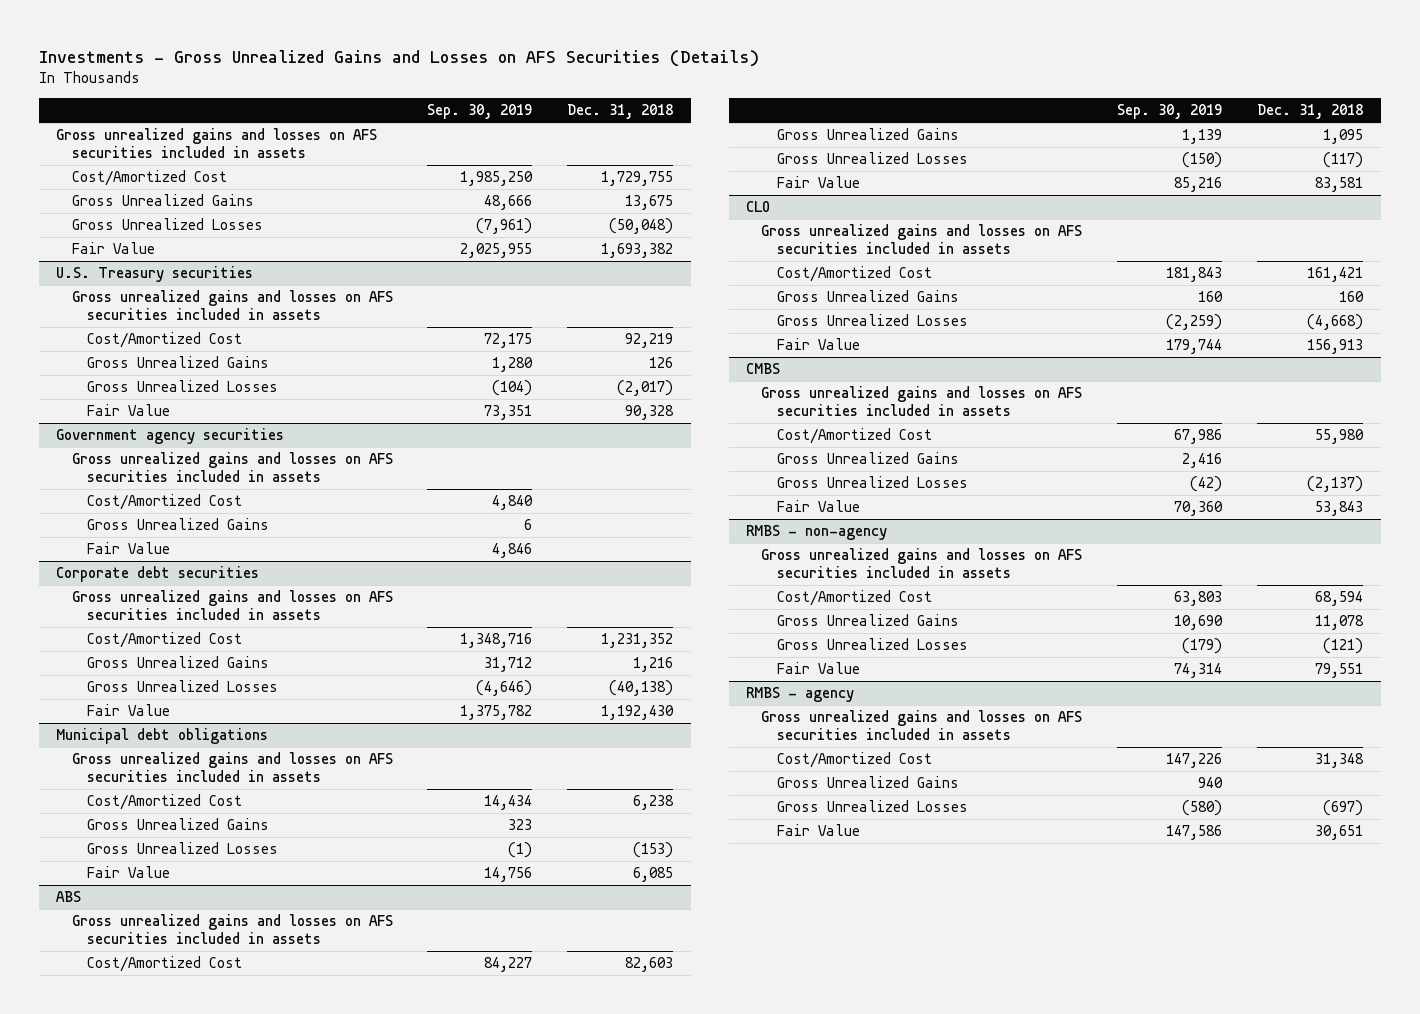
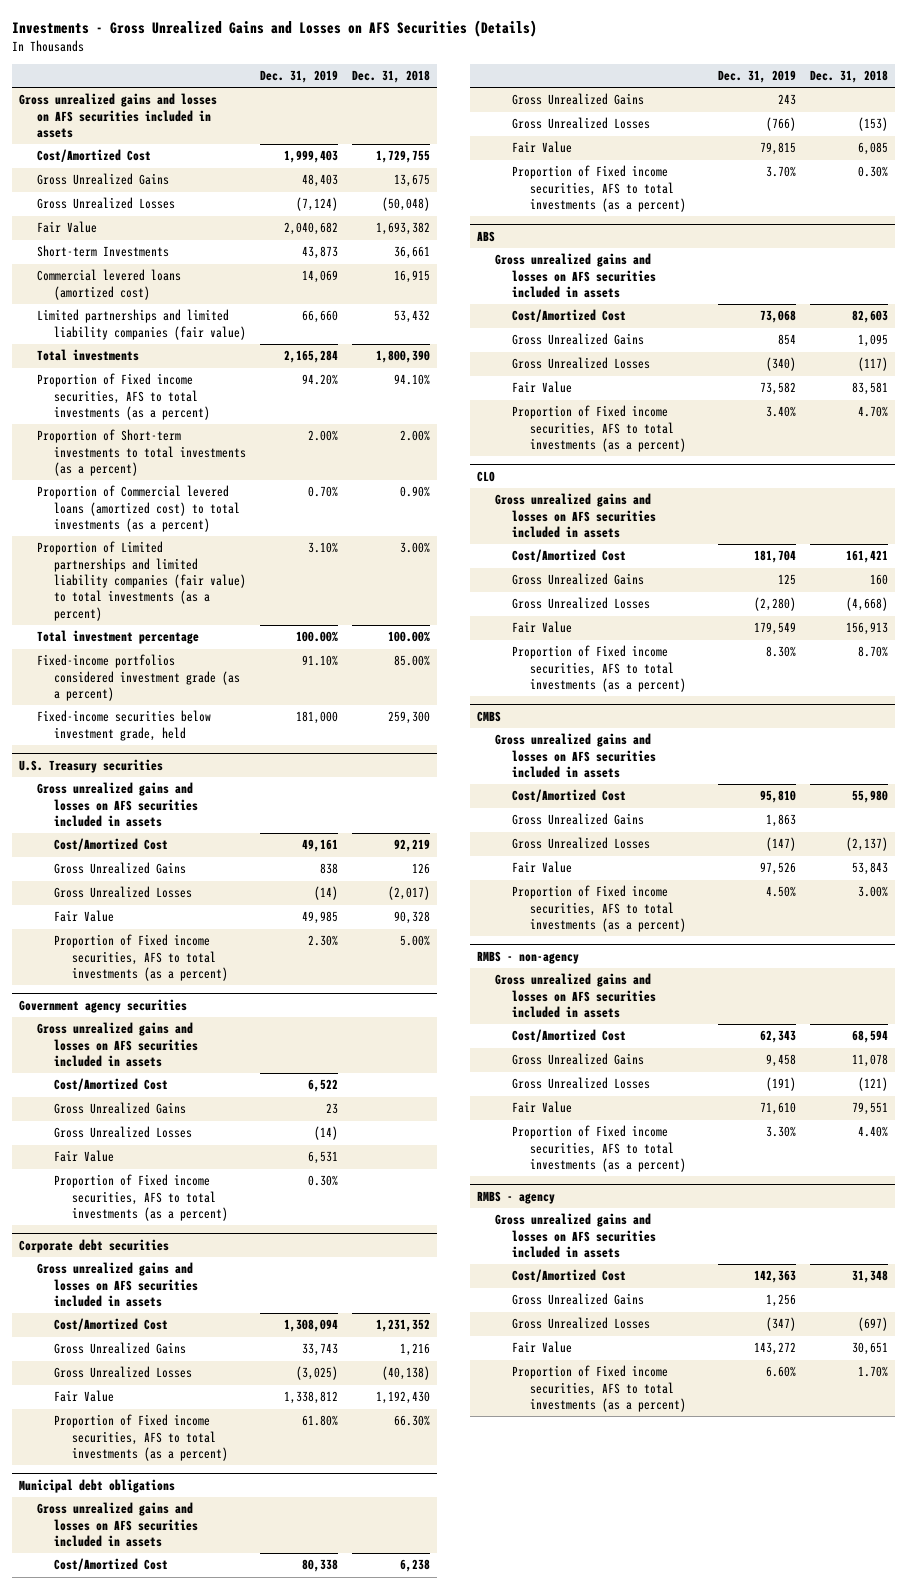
[427,104,533,120] Sep. 30, 2019 -> none
none -> [260,70,339,84] Dec. 31, 2019
none -> [36,245,169,258] Short-term Investments
none -> [36,269,181,300] Commercial levered loans (amortized cost)
none -> [36,309,247,340] Limited partnerships and limited liability companies (fair value)
none -> [36,349,139,362] Total investments
none -> [36,373,211,420] Proportion of Fixed income securities, AFS to total investments (as a percent)
none -> [36,429,247,476] Proportion of Short-term investments to total investments (as a percent)
none -> [36,485,241,532] Proportion of Commercial levered loans (amortized cost) to total investments (as a percent)
none -> [36,541,247,621] Proportion of Limited partnerships and limited liability companies (fair value) to total investments (as a percent)
none -> [36,630,199,645] Total investment percentage
none -> [36,654,241,701] Fixed-income portfolios considered investment grade (as a percent)
none -> [36,710,211,741] Fixed-income securities below investment grade, held
none -> [54,934,228,981] Proportion of Fixed income securities, AFS to total investments (as a percent)
none -> [54,1126,193,1139] Gross Unrealized Losses
none -> [54,1174,228,1221] Proportion of Fixed income securities, AFS to total investments (as a percent)
none -> [54,1414,228,1461] Proportion of Fixed income securities, AFS to total investments (as a percent)
none -> [512,165,686,212] Proportion of Fixed income securities, AFS to total investments (as a percent)
none -> [512,405,686,452] Proportion of Fixed income securities, AFS to total investments (as a percent)
none -> [512,645,686,692] Proportion of Fixed income securities, AFS to total investments (as a percent)
none -> [512,885,686,932] Proportion of Fixed income securities, AFS to total investments (as a percent)
none -> [512,1125,686,1172] Proportion of Fixed income securities, AFS to total investments (as a percent)
none -> [512,1365,686,1412] Proportion of Fixed income securities, AFS to total investments (as a percent)

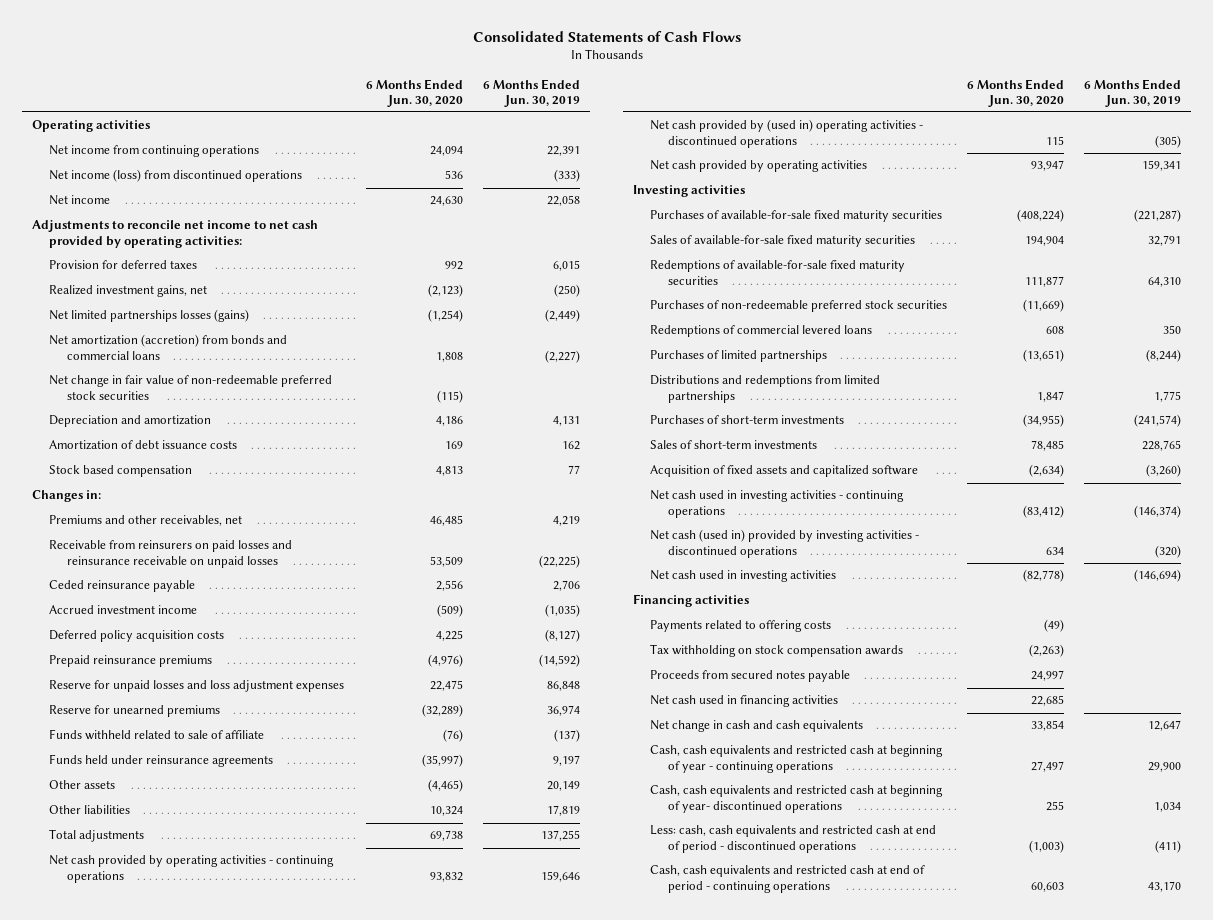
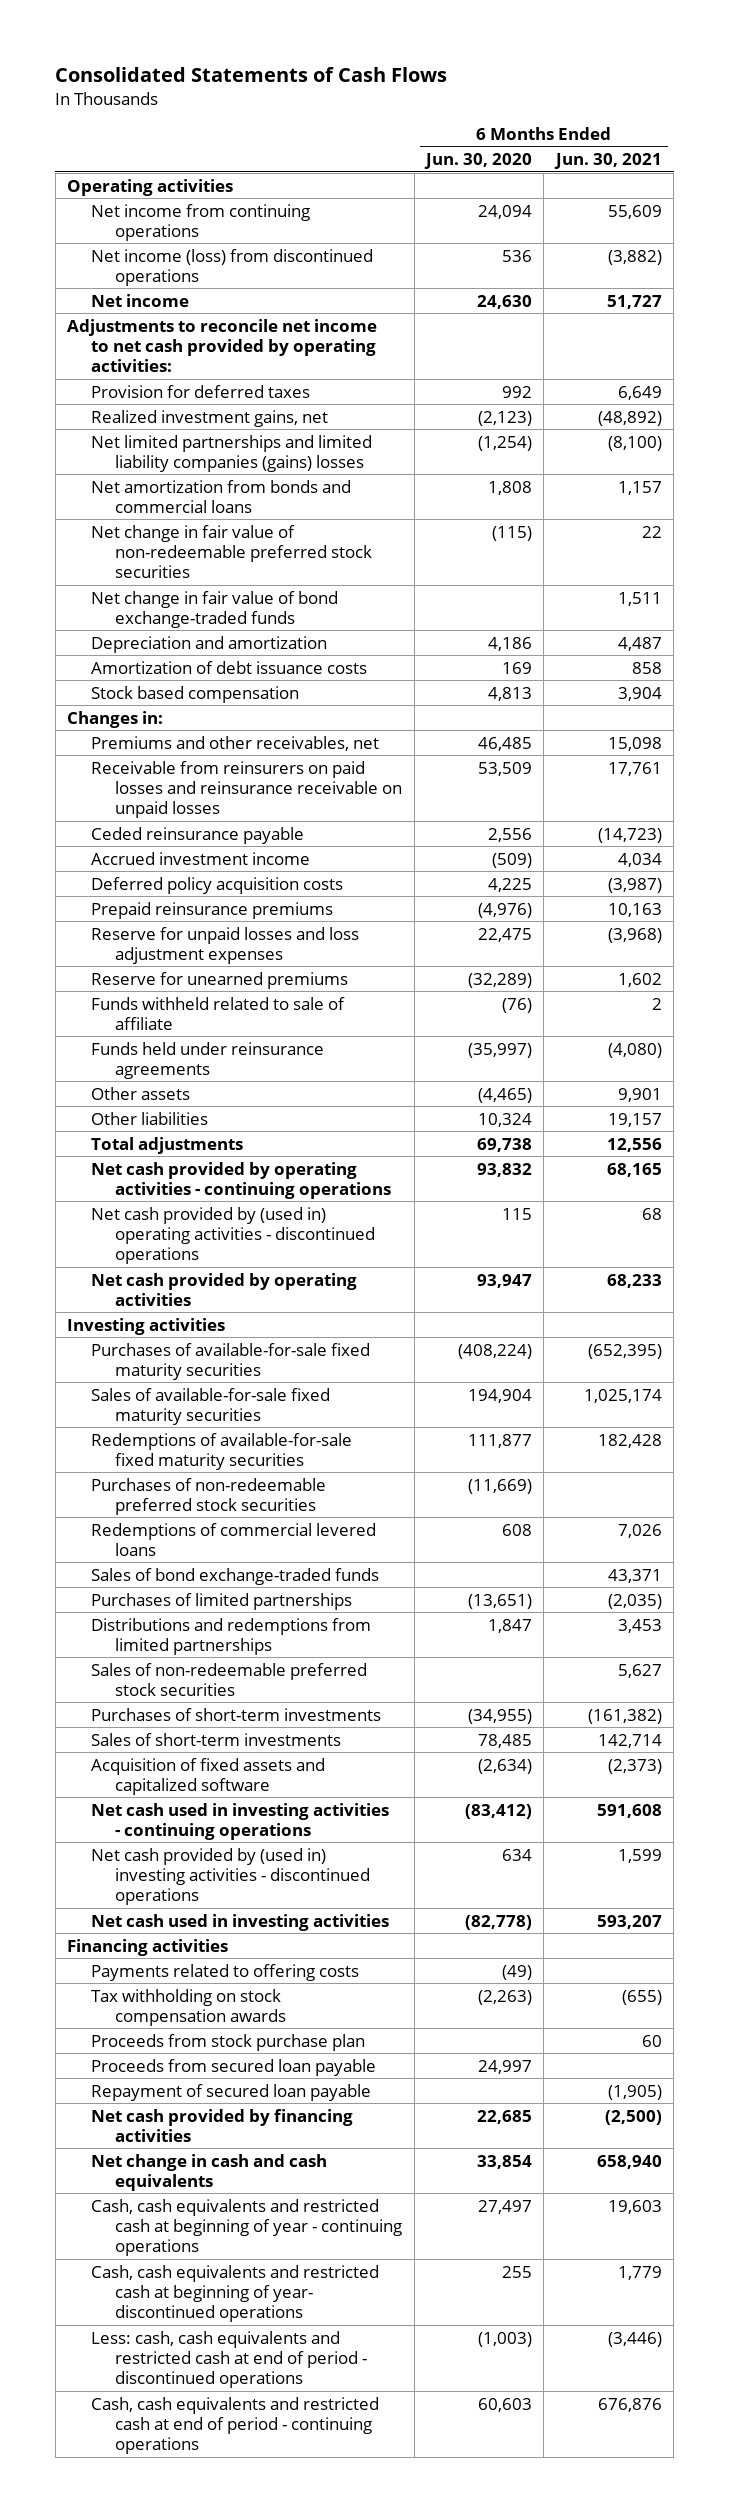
[483,78,581,107] 6 Months Ended Jun. 30, 2019 -> none
none -> [553,153,662,170] Jun. 30, 2021
[49,309,250,323] Net limited partnerships losses (gains) -> [91,434,373,472] Net limited partnerships and limited liability companies (gains) losses
[49,334,288,360] Net amortization (accretion) from bonds and commercial loans -> [91,479,352,513] Net amortization from bonds and commercial loans
none -> [91,590,339,628] Net change in fair value of bond exchange-traded funds
none -> [91,1567,380,1585] Sales of bond exchange-traded funds
none -> [91,1662,368,1696] Sales of non-redeemable preferred stock securities
[650,529,920,558] Net cash (used in) provided by investing activities - discontinued operations -> [91,1847,371,1906] Net cash provided by (used in) investing activities - discontinued operations
none -> [91,2033,366,2051] Proceeds from stock purchase plan
[650,670,851,683] Proceeds from secured notes payable -> [91,2058,377,2076] Proceeds from secured loan payable
none -> [91,2083,372,2101] Repayment of secured loan payable
[650,695,839,708] Net cash used in financing activities -> [91,2108,354,2142] Net cash provided by financing activities

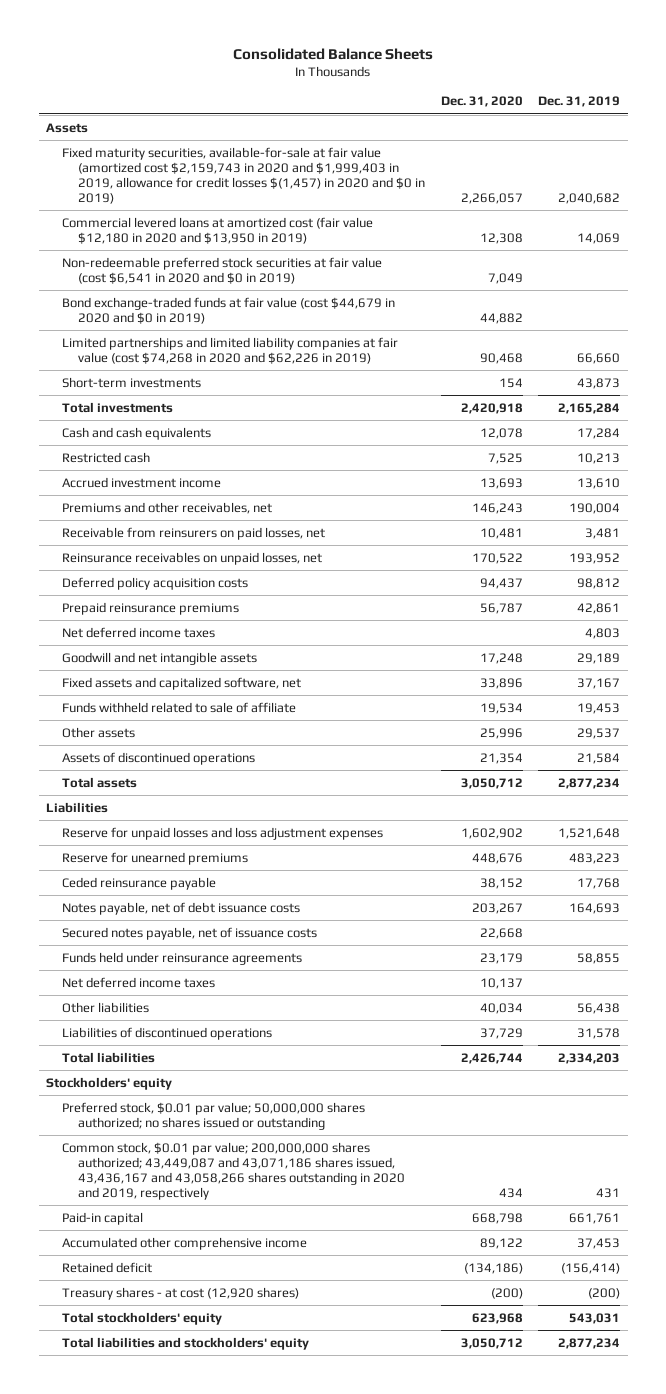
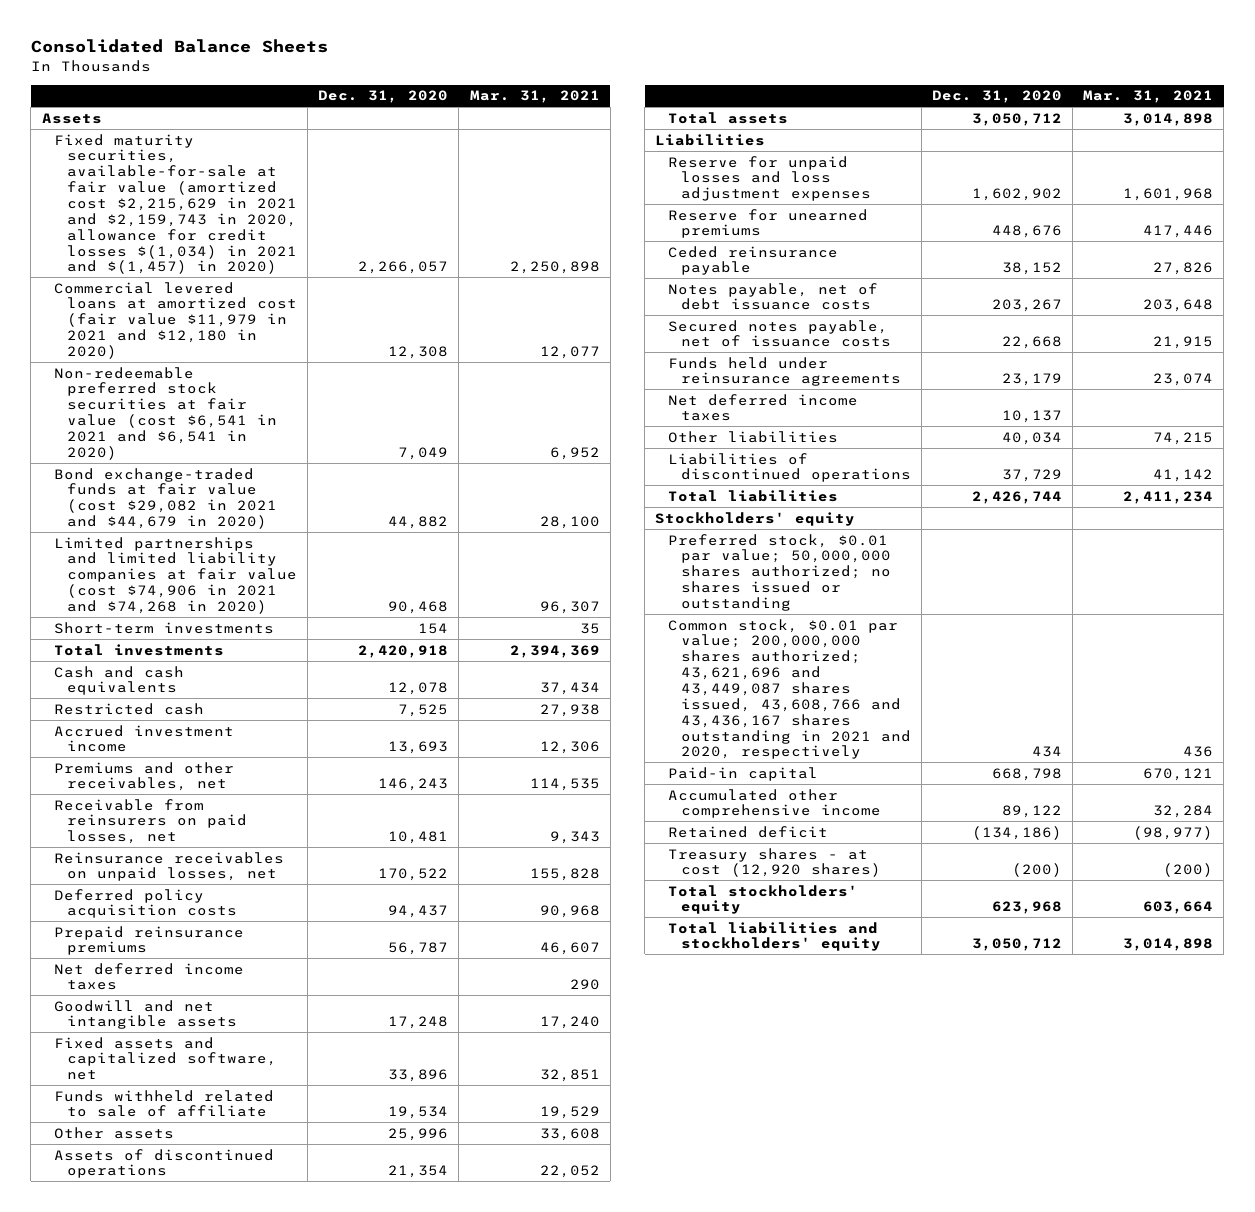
[537,96,620,108] Dec. 31, 2019 -> none
none -> [469,90,600,104] Mar. 31, 2021
[62,146,426,205] Fixed maturity securities, available-for-sale at fair value (amortized cost $2,159,743 in 2020 and $1,999,403 in 2019, allowance for credit losses $(1,457) in 2020 and $0 in 2019) -> [54,133,297,275] Fixed maturity securities, available-for-sale at fair value (amortized cost $2,215,629 in 2021 and $2,159,743 in 2020, allowance for credit losses $(1,034) in 2021 and $(1,457) in 2020)
[62,216,374,244] Commercial levered loans at amortized cost (fair value $12,180 in 2020 and $13,950 in 2019) -> [54,281,297,360] Commercial levered loans at amortized cost (fair value $11,979 in 2021 and $12,180 in 2020)
[62,256,383,284] Non-redeemable preferred stock securities at fair value (cost $6,541 in 2020 and $0 in 2019) -> [54,366,277,460] Non-redeemable preferred stock securities at fair value (cost $6,541 in 2021 and $6,541 in 2020)
[62,296,396,324] Bond exchange-traded funds at fair value (cost $44,679 in 2020 and $0 in 2019) -> [54,467,277,530] Bond exchange-traded funds at fair value (cost $29,082 in 2021 and $44,679 in 2020)
[62,336,399,364] Limited partnerships and limited liability companies at fair value (cost $74,268 in 2020 and $62,226 in 2019) -> [54,536,297,615] Limited partnerships and limited liability companies at fair value (cost $74,906 in 2021 and $74,268 in 2020)
[62,1141,406,1201] Common stock, $0.01 par value; 200,000,000 shares authorized; 43,449,087 and 43,071,186 shares issued, 43,436,167 and 43,058,266 shares outstanding in 2020 and 2019, respectively -> [667,618,911,760] Common stock, $0.01 par value; 200,000,000 shares authorized; 43,621,696 and 43,449,087 shares issued, 43,608,766 and 43,436,167 shares outstanding in 2021 and 2020, respectively

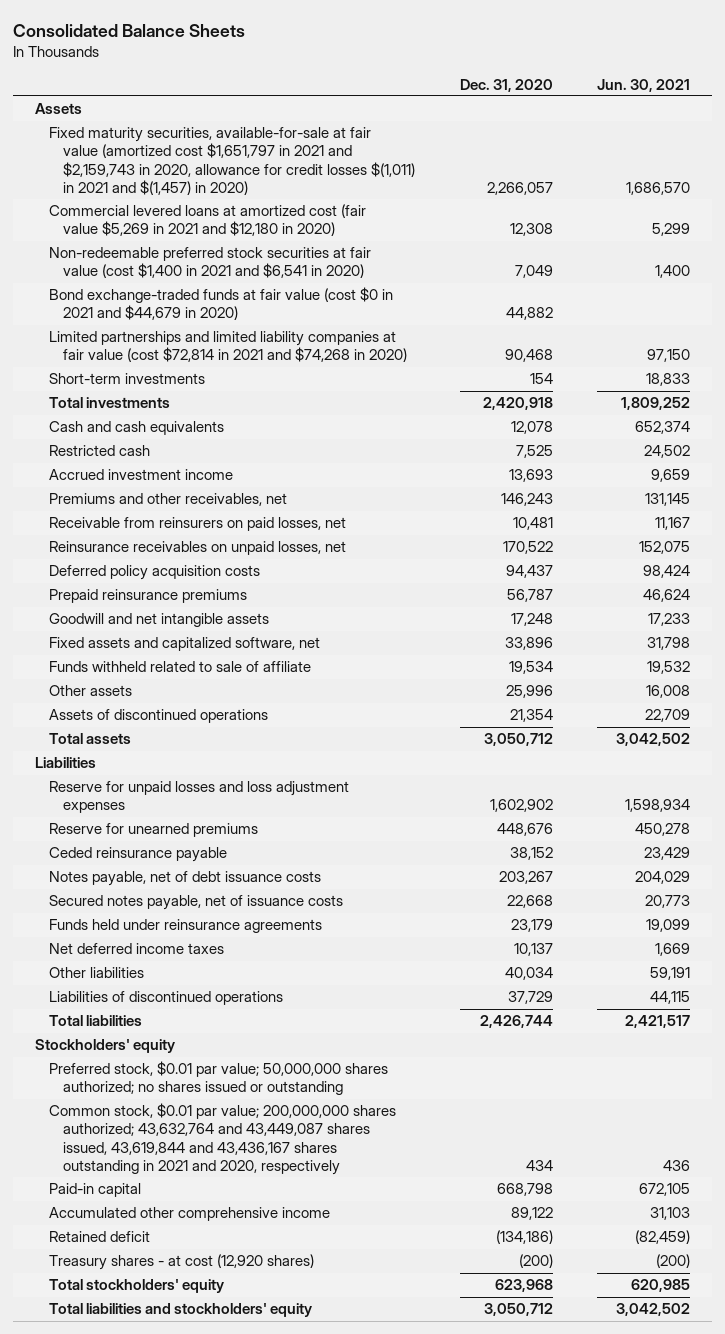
[469,90,600,104] Mar. 31, 2021 -> none
none -> [596,78,690,92] Jun. 30, 2021
[54,133,297,275] Fixed maturity securities, available-for-sale at fair value (amortized cost $2,215,629 in 2021 and $2,159,743 in 2020, allowance for credit losses $(1,034) in 2021 and $(1,457) in 2020) -> [49,127,416,195] Fixed maturity securities, available-for-sale at fair value (amortized cost $1,651,797 in 2021 and $2,159,743 in 2020, allowance for credit losses $(1,011) in 2021 and $(1,457) in 2020)
[54,281,297,360] Commercial levered loans at amortized cost (fair value $11,979 in 2021 and $12,180 in 2020) -> [49,204,367,237] Commercial levered loans at amortized cost (fair value $5,269 in 2021 and $12,180 in 2020)
[54,366,277,460] Non-redeemable preferred stock securities at fair value (cost $6,541 in 2021 and $6,541 in 2020) -> [49,247,372,279] Non-redeemable preferred stock securities at fair value (cost $1,400 in 2021 and $6,541 in 2020)
[54,467,277,530] Bond exchange-traded funds at fair value (cost $29,082 in 2021 and $44,679 in 2020) -> [49,287,394,321] Bond exchange-traded funds at fair value (cost $0 in 2021 and $44,679 in 2020)
[54,536,297,615] Limited partnerships and limited liability companies at fair value (cost $74,906 in 2021 and $74,268 in 2020) -> [49,331,408,363] Limited partnerships and limited liability companies at fair value (cost $72,814 in 2021 and $74,268 in 2020)
[54,962,245,991] Net deferred income taxes -> none
[667,618,911,760] Common stock, $0.01 par value; 200,000,000 shares authorized; 43,621,696 and 43,449,087 shares issued, 43,608,766 and 43,436,167 shares outstanding in 2021 and 2020, respectively -> [49,1103,397,1175] Common stock, $0.01 par value; 200,000,000 shares authorized; 43,632,764 and 43,449,087 shares issued, 43,619,844 and 43,436,167 shares outstanding in 2021 and 2020, respectively

